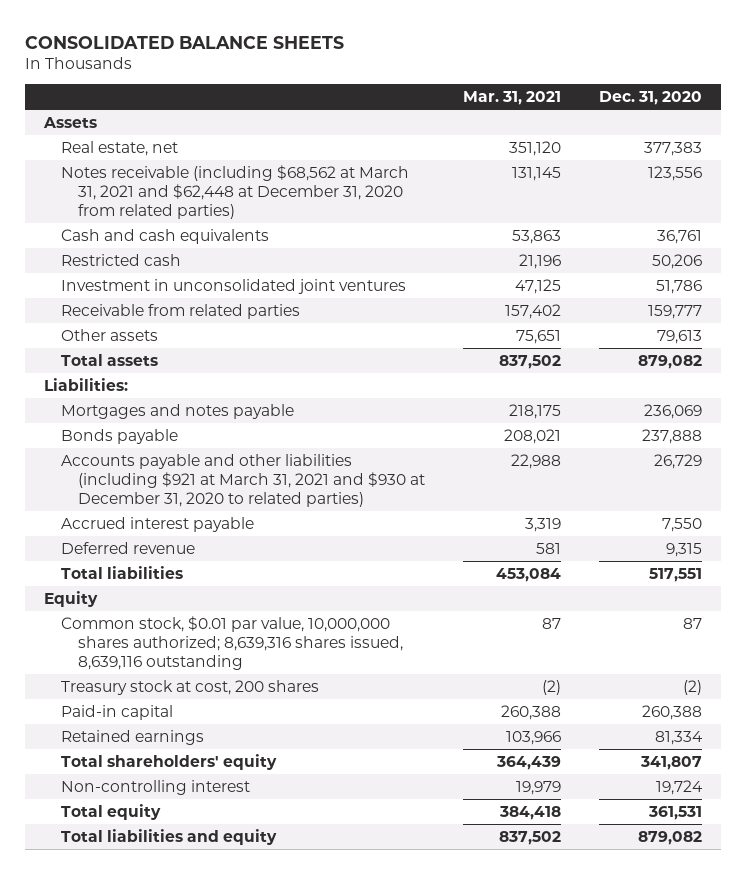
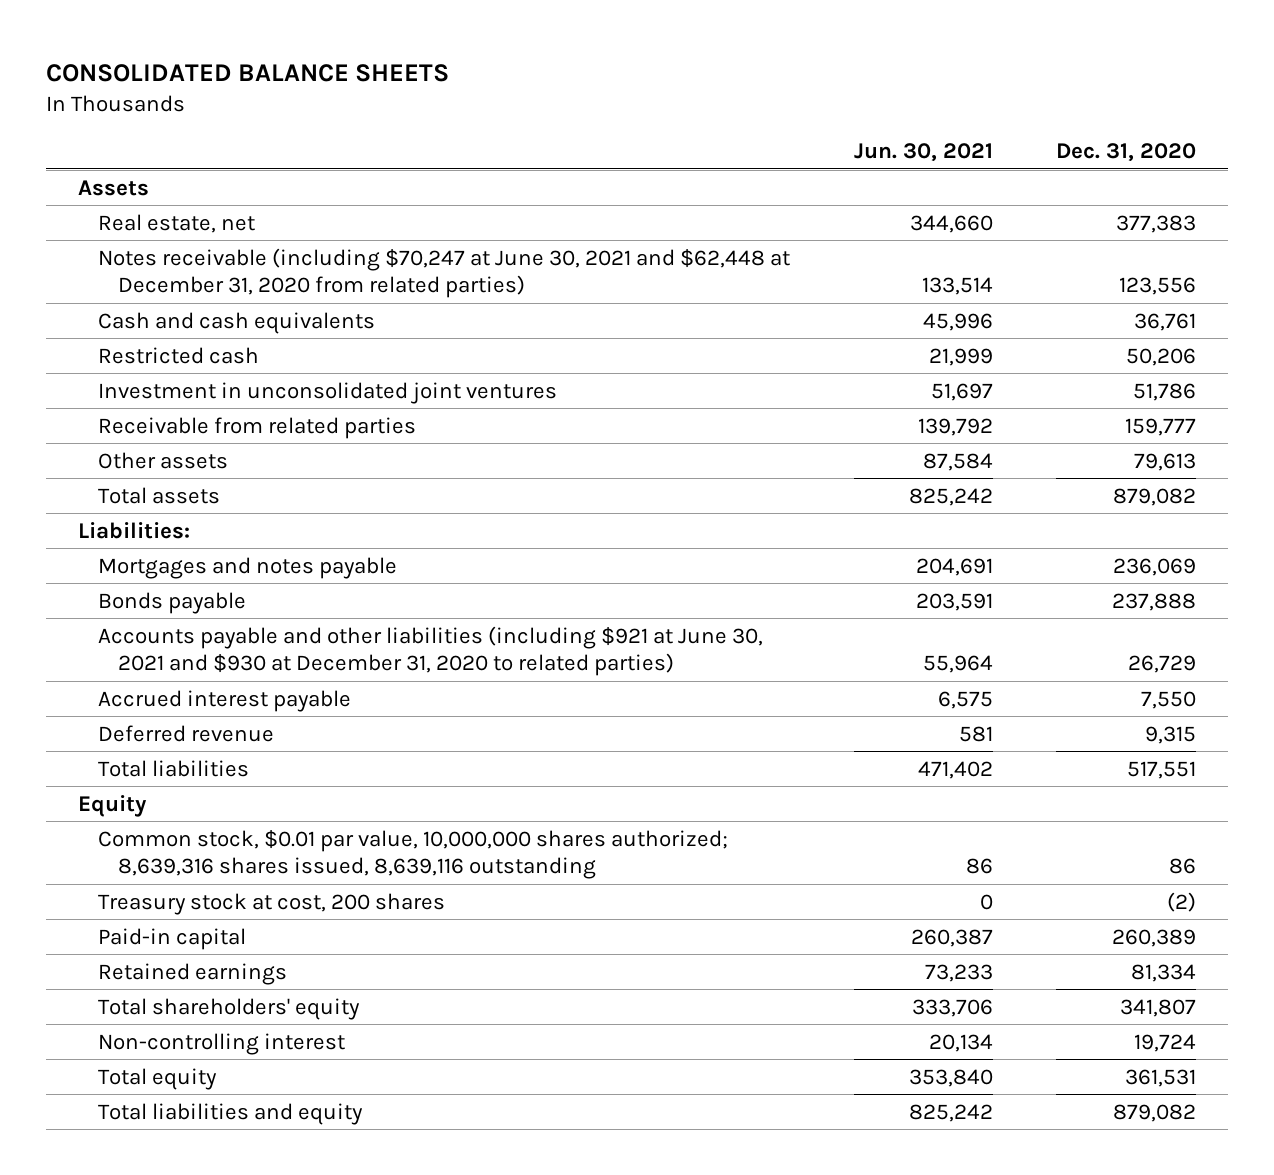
[463,91,562,106] Mar. 31, 2021 -> none
none -> [853,143,993,163] Jun. 30, 2021
[60,164,409,220] Notes receivable (including $68,562 at March 31, 2021 and $62,448 at December 31, 2020 from related parties) -> [97,247,790,299] Notes receivable (including $70,247 at June 30, 2021 and $62,448 at December 31, 2020 from related parties)
[60,453,426,508] Accounts payable and other liabilities (including $921 at March 31, 2021 and $930 at December 31, 2020 to related parties) -> [97,625,763,677] Accounts payable and other liabilities (including $921 at June 30, 2021 and $930 at December 31, 2020 to related parties)
[683,617,703,629] 87 -> [1169,858,1197,875] 86
[642,704,703,720] 260,388 -> [1112,928,1197,947] 260,389

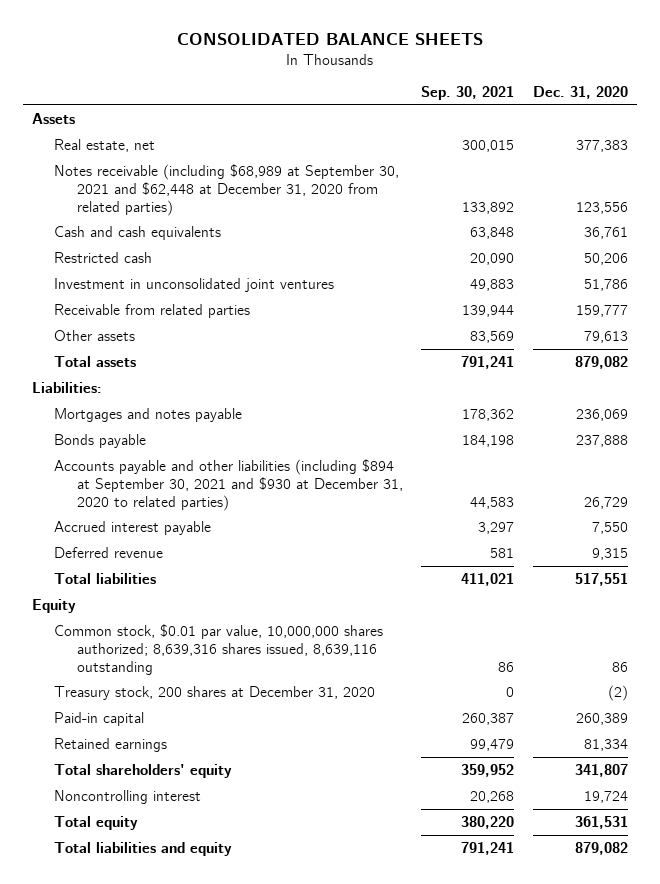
[853,143,993,163] Jun. 30, 2021 -> none
none -> [421,86,515,101] Sep. 30, 2021
[97,247,790,299] Notes receivable (including $70,247 at June 30, 2021 and $62,448 at December 31, 2020 from related parties) -> [54,163,400,216] Notes receivable (including $68,989 at September 30, 2021 and $62,448 at December 31, 2020 from related parties)
[97,625,763,677] Accounts payable and other liabilities (including $921 at June 30, 2021 and $930 at December 31, 2020 to related parties) -> [54,458,403,511] Accounts payable and other liabilities (including $894 at September 30, 2021 and $930 at December 31, 2020 to related parties)
[97,892,445,915] Treasury stock at cost, 200 shares -> [54,685,376,700] Treasury stock, 200 shares at December 31, 2020
[97,1032,345,1055] Non-controlling interest -> [54,789,202,804] Noncontrolling interest

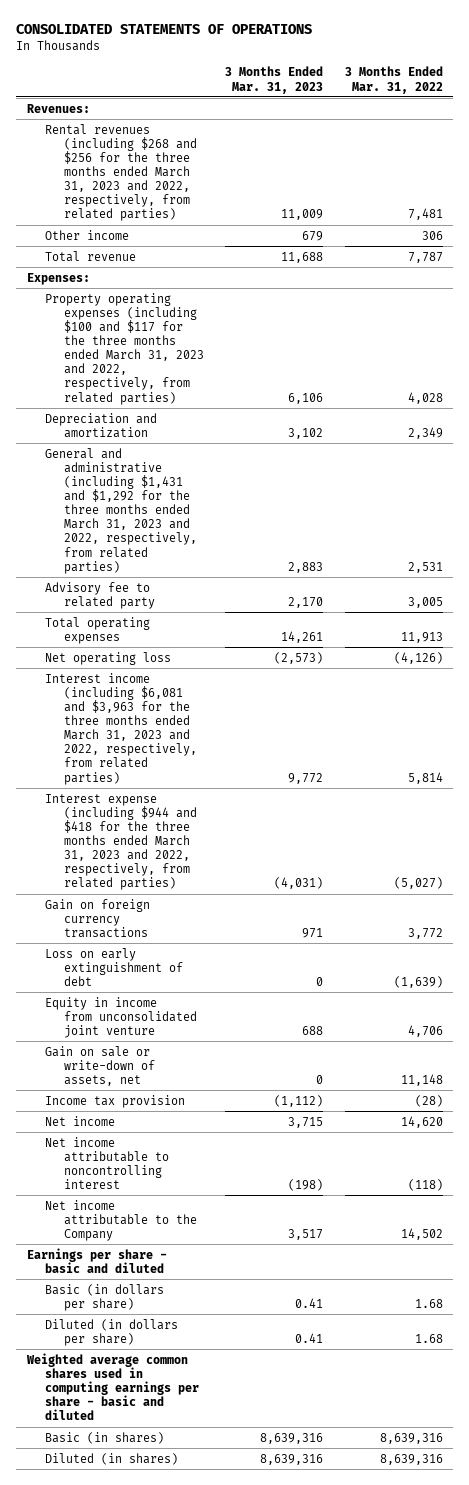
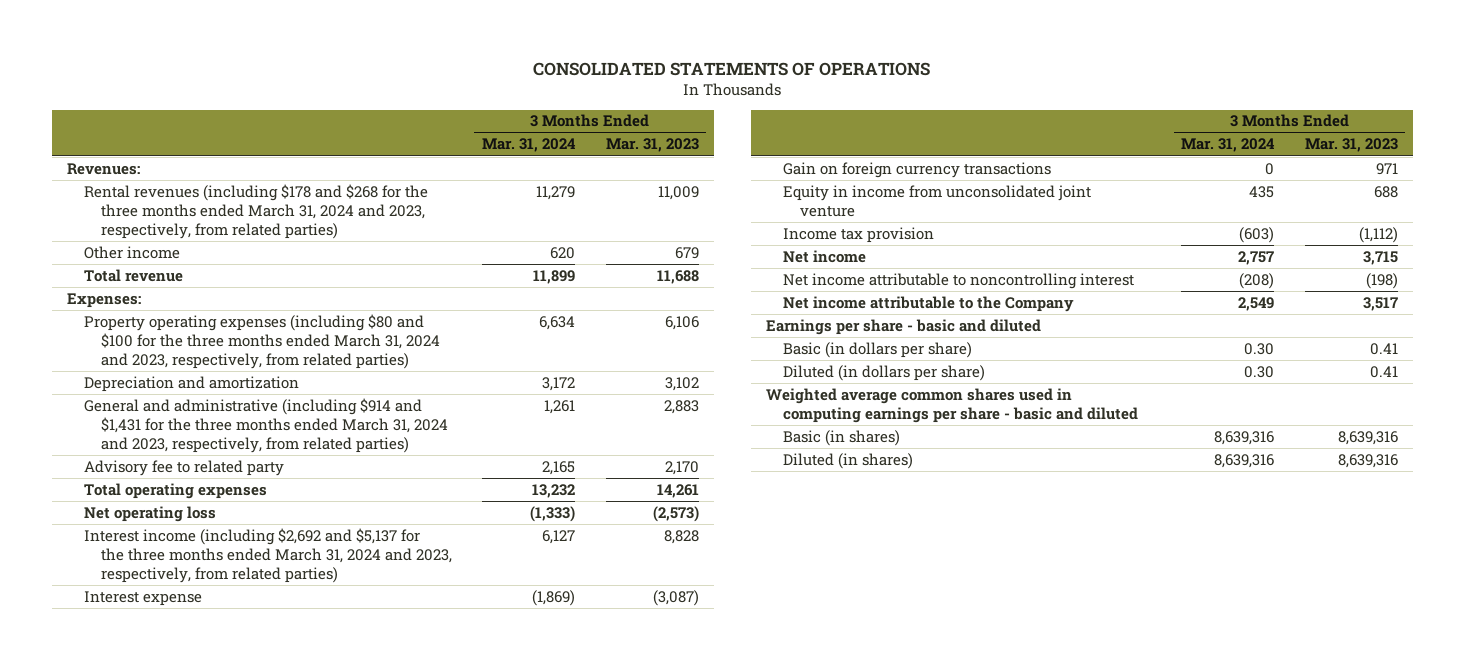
[344,66,443,94] 3 Months Ended Mar. 31, 2022 -> none
none -> [482,138,577,153] Mar. 31, 2024
[45,123,198,222] Rental revenues (including $268 and $256 for the three months ended March 31, 2023 and 2022, respectively, from related parties) -> [83,183,428,240] Rental revenues (including $178 and $268 for the three months ended March 31, 2024 and 2023, respectively, from related parties)
[45,292,205,405] Property operating expenses (including $100 and $117 for the three months ended March 31, 2023 and 2022, respectively, from related parties) -> [83,313,440,370] Property operating expenses (including $80 and $100 for the three months ended March 31, 2024 and 2023, respectively, from related parties)
[45,447,198,574] General and administrative (including $1,431 and $1,292 for the three months ended March 31, 2023 and 2022, respectively, from related parties) -> [83,397,448,454] General and administrative (including $914 and $1,431 for the three months ended March 31, 2024 and 2023, respectively, from related parties)
[45,793,198,891] Interest expense (including $944 and $418 for the three months ended March 31, 2023 and 2022, respectively, from related parties) -> none
[45,672,198,785] Interest income (including $6,081 and $3,963 for the three months ended March 31, 2023 and 2022, respectively, from related parties) -> [83,527,452,584] Interest income (including $2,692 and $5,137 for the three months ended March 31, 2024 and 2023, respectively, from related parties)
[288,772,324,784] 9,772 -> [663,529,699,544] 8,828
none -> [83,590,202,606] Interest expense
[45,947,184,986] Loss on early extinguishment of debt -> none
[45,1045,156,1086] Gain on sale or write-down of assets, net -> none

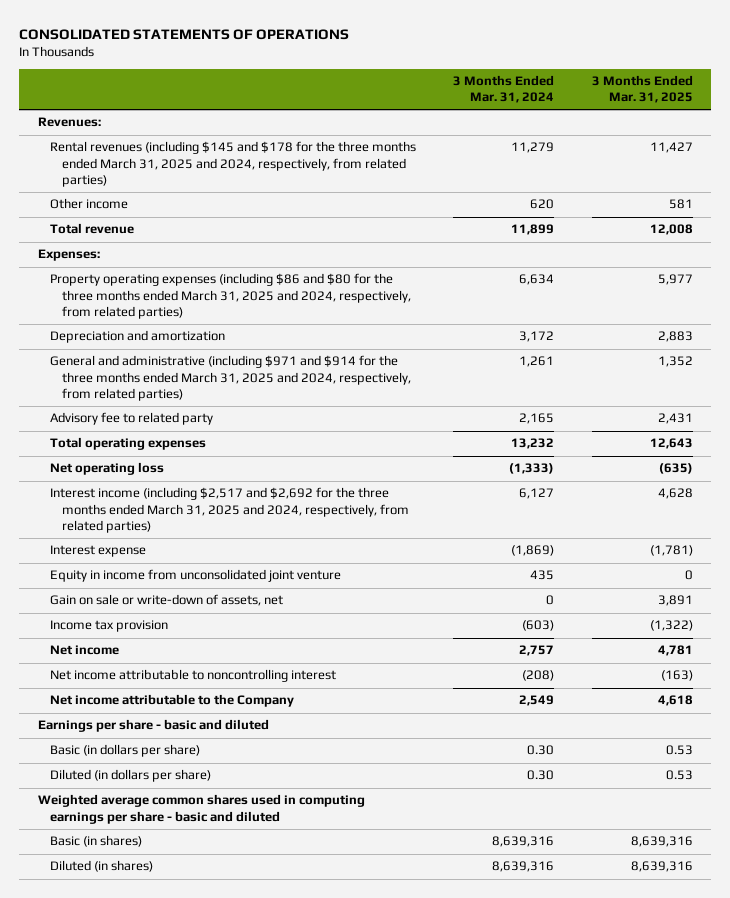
[605,138,699,153] Mar. 31, 2023 -> none
none -> [591,75,693,104] 3 Months Ended Mar. 31, 2025
[83,183,428,240] Rental revenues (including $178 and $268 for the three months ended March 31, 2024 and 2023, respectively, from related parties) -> [49,141,416,187] Rental revenues (including $145 and $178 for the three months ended March 31, 2025 and 2024, respectively, from related parties)
[83,313,440,370] Property operating expenses (including $80 and $100 for the three months ended March 31, 2024 and 2023, respectively, from related parties) -> [49,273,411,319] Property operating expenses (including $86 and $80 for the three months ended March 31, 2025 and 2024, respectively, from related parties)
[83,397,448,454] General and administrative (including $914 and $1,431 for the three months ended March 31, 2024 and 2023, respectively, from related parties) -> [49,355,411,401] General and administrative (including $971 and $914 for the three months ended March 31, 2025 and 2024, respectively, from related parties)
[83,527,452,584] Interest income (including $2,692 and $5,137 for the three months ended March 31, 2024 and 2023, respectively, from related parties) -> [49,487,409,533] Interest income (including $2,517 and $2,692 for the three months ended March 31, 2025 and 2024, respectively, from related parties)
[783,161,1052,178] Gain on foreign currency transactions -> none
none -> [49,594,283,607] Gain on sale or write-down of assets, net

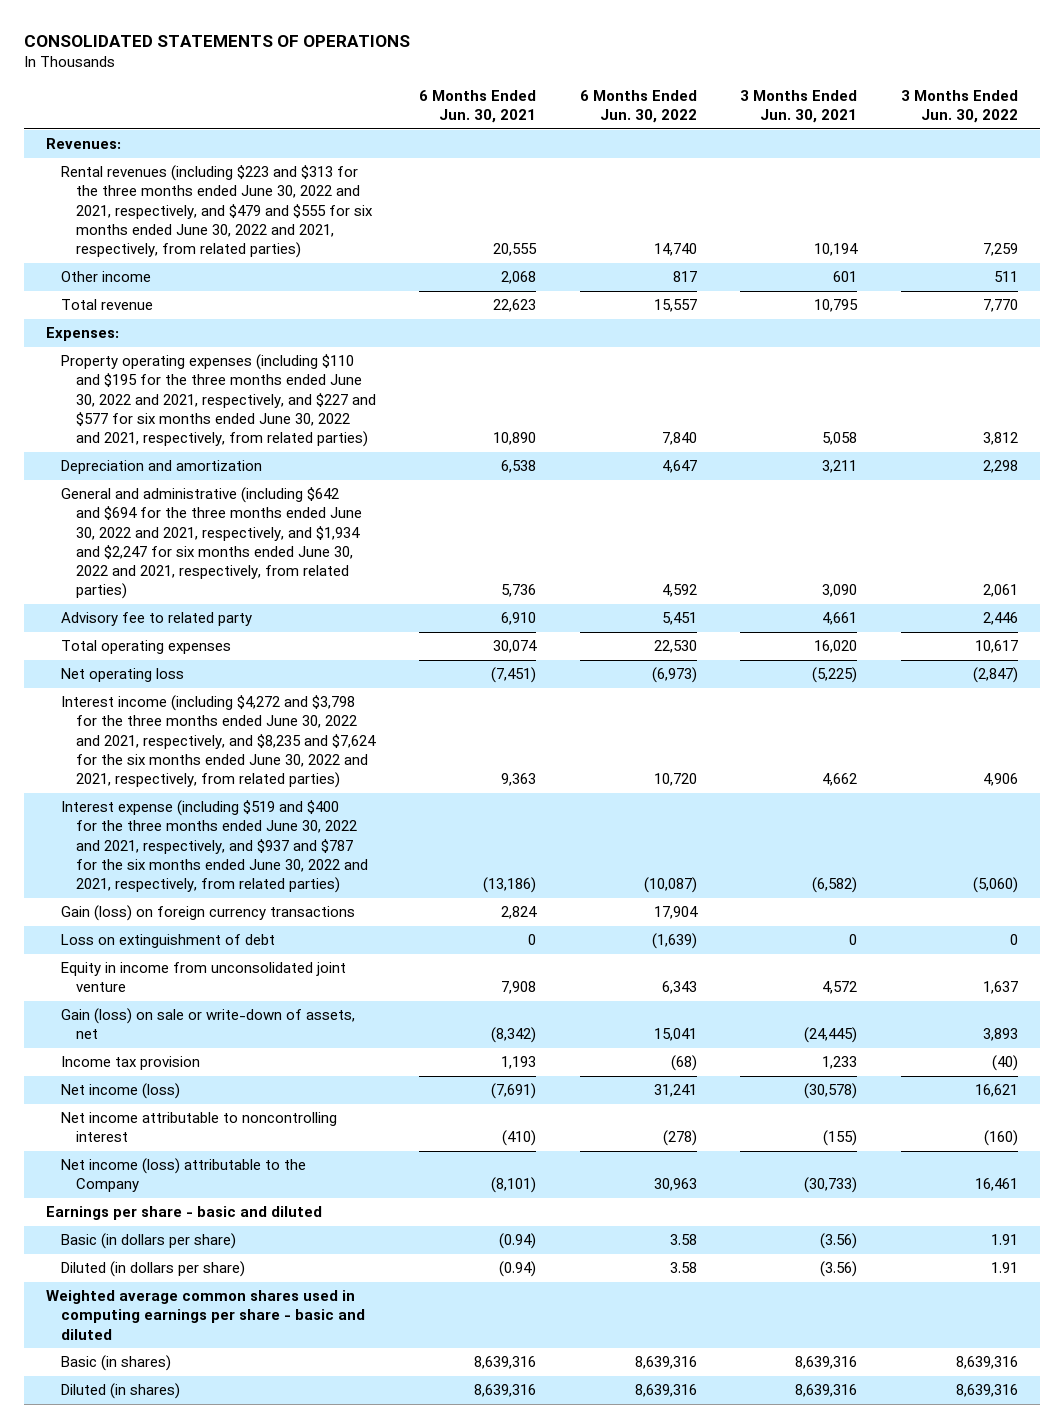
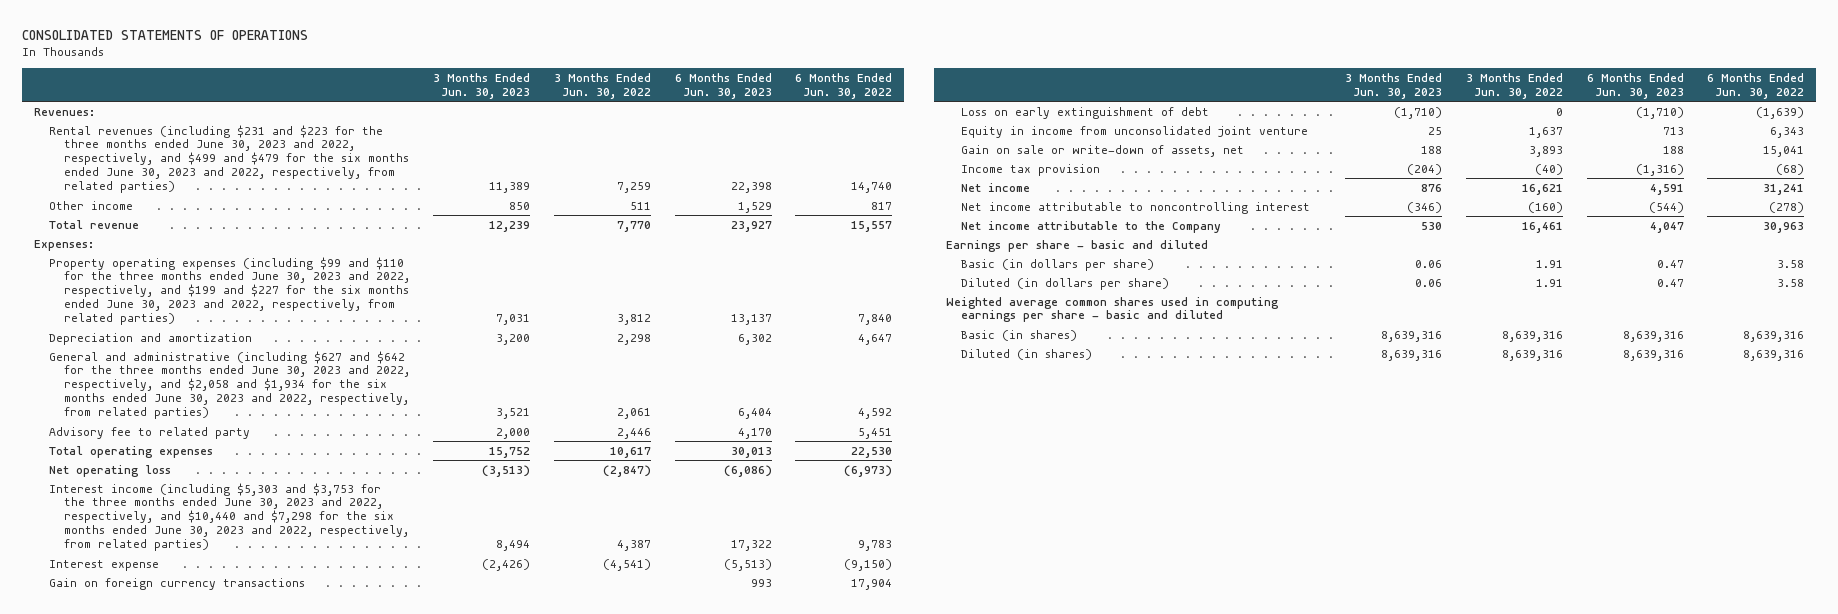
[419,90,537,124] 6 Months Ended Jun. 30, 2021 -> none
[740,90,858,124] 3 Months Ended Jun. 30, 2021 -> none
none -> [433,72,531,99] 3 Months Ended Jun. 30, 2023
none -> [674,72,772,99] 6 Months Ended Jun. 30, 2023
[60,165,373,259] Rental revenues (including $223 and $313 for the three months ended June 30, 2022 and 2021, respectively, and $479 and $555 for six months ended June 30, 2022 and 2021, respectively, from related parties) -> [48,124,409,194] Rental revenues (including $231 and $223 for the three months ended June 30, 2023 and 2022, respectively, and $499 and $479 for the six months ended June 30, 2023 and 2022, respectively, from related parties)
[60,354,376,448] Property operating expenses (including $110 and $195 for the three months ended June 30, 2022 and 2021, respectively, and $227 and $577 for six months ended June 30, 2022 and 2021, respectively, from related parties) -> [48,256,410,326] Property operating expenses (including $99 and $110 for the three months ended June 30, 2023 and 2022, respectively, and $199 and $227 for the six months ended June 30, 2023 and 2022, respectively, from related parties)
[60,487,362,600] General and administrative (including $642 and $694 for the three months ended June 30, 2022 and 2021, respectively, and $1,934 and $2,247 for six months ended June 30, 2022 and 2021, respectively, from related parties) -> [48,350,410,420] General and administrative (including $627 and $642 for the three months ended June 30, 2023 and 2022, respectively, and $2,058 and $1,934 for the six months ended June 30, 2023 and 2022, respectively, from related parties)
[60,800,368,894] Interest expense (including $519 and $400 for the three months ended June 30, 2022 and 2021, respectively, and $937 and $787 for the six months ended June 30, 2022 and 2021, respectively, from related parties) -> none
[60,695,376,789] Interest income (including $4,272 and $3,798 for the three months ended June 30, 2022 and 2021, respectively, and $8,235 and $7,624 for the six months ended June 30, 2022 and 2021, respectively, from related parties) -> [48,482,409,552] Interest income (including $5,303 and $3,753 for the three months ended June 30, 2023 and 2022, respectively, and $10,440 and $7,298 for the six months ended June 30, 2023 and 2022, respectively, from related parties)
[653,773,697,787] 10,720 -> [858,540,893,552] 9,783
[983,773,1019,787] 4,906 -> [617,540,652,552] 4,387
none -> [48,559,159,571] Interest expense
[60,905,355,922] Gain (loss) on foreign currency transactions -> [48,577,305,590] Gain on foreign currency transactions
[60,934,275,949] Loss on extinguishment of debt -> [960,106,1209,119] Loss on early extinguishment of debt
[60,1008,355,1040] Gain (loss) on sale or write-down of assets, net -> [960,144,1244,157] Gain on sale or write-down of assets, net
[60,1083,180,1100] Net income (loss) -> [960,182,1030,192] Net income
[60,1158,306,1193] Net income (loss) attributable to the Company -> [960,220,1221,233] Net income attributable to the Company

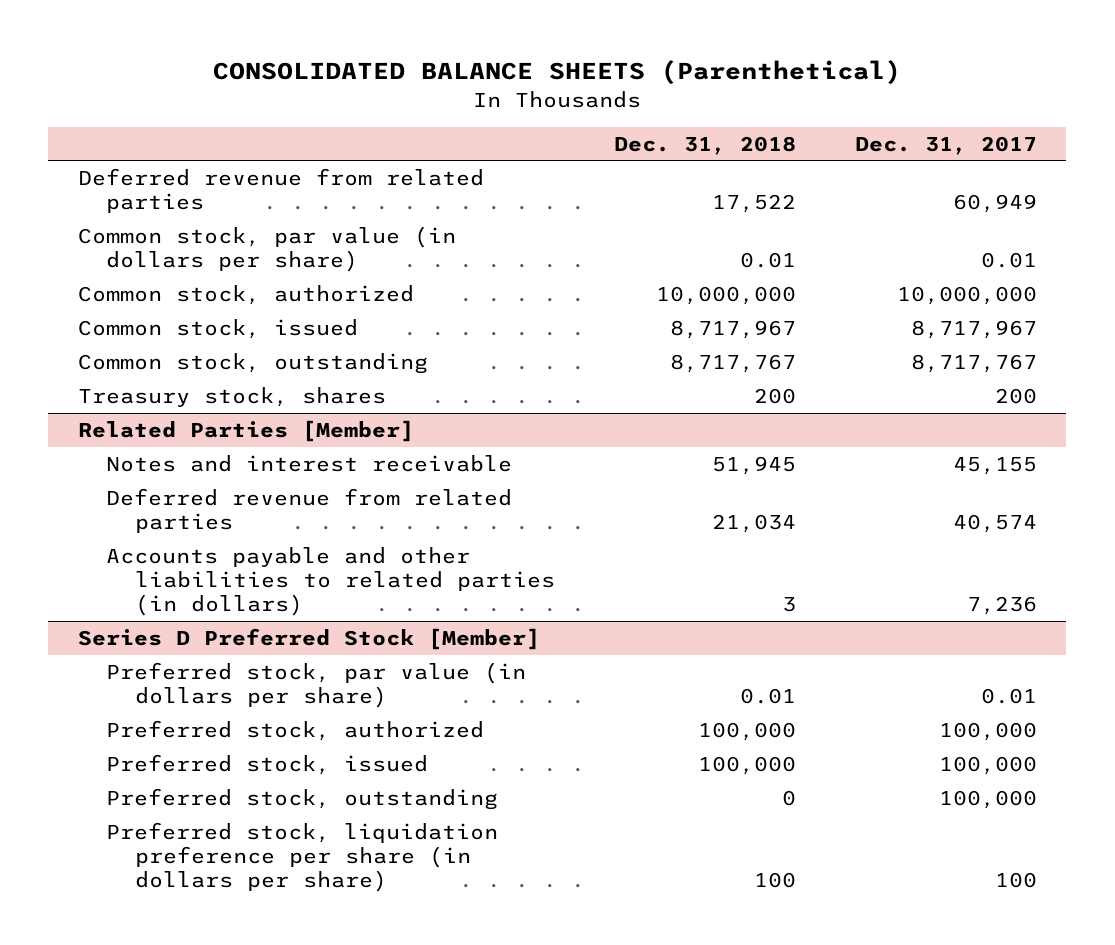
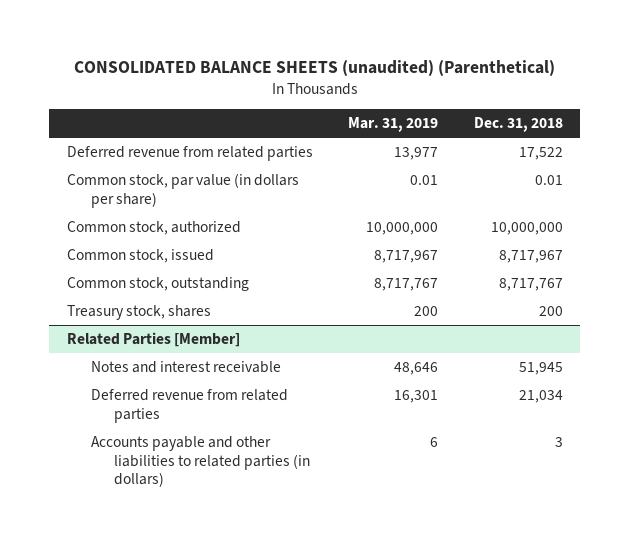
[213,60,902,86] CONSOLIDATED BALANCE SHEETS (Parenthetical) -> [73,59,555,76] CONSOLIDATED BALANCE SHEETS (unaudited) (Parenthetical)
[854,135,1037,155] Dec. 31, 2017 -> none
none -> [348,117,439,133] Mar. 31, 2019
[77,627,540,650] Series D Preferred Stock [Member] -> none
[106,661,527,709] Preferred stock, par value (in dollars per share) -> none
[106,719,485,741] Preferred stock, authorized -> none
[106,753,429,775] Preferred stock, issued -> none
[106,787,499,810] Preferred stock, outstanding -> none
[106,821,499,893] Preferred stock, liquidation preference per share (in dollars per share) -> none

